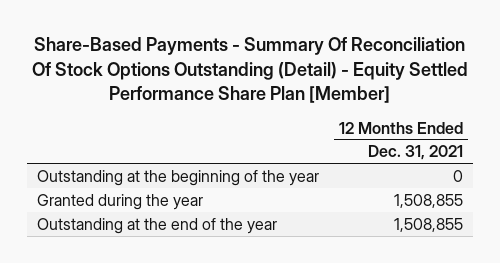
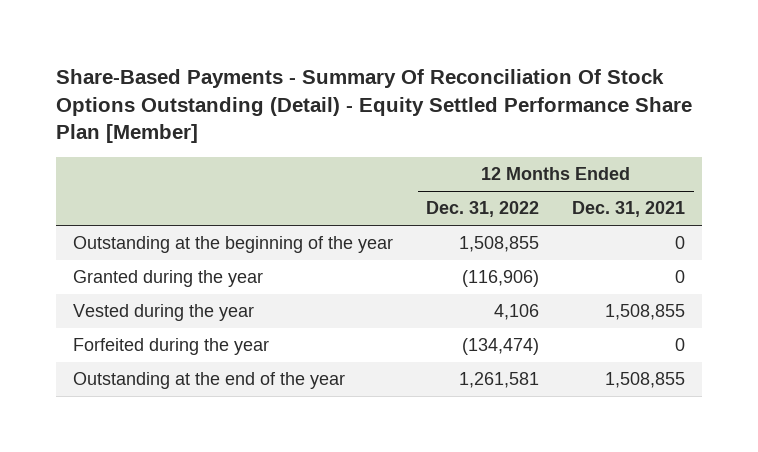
none -> [426,201,540,218] Dec. 31, 2022
[394,193,464,208] 1,508,855 -> [675,270,686,284] 0
none -> [72,304,254,322] Vested during the year
none -> [72,338,269,356] Forfeited during the year

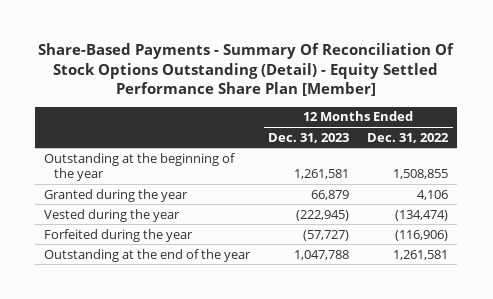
[572,201,686,218] Dec. 31, 2021 -> none
none -> [268,132,350,143] Dec. 31, 2023
[462,270,540,288] (116,906) -> [417,189,449,200] 4,106
[494,304,540,321] 4,106 -> [395,209,449,221] (134,474)
[462,338,540,356] (134,474) -> [395,229,449,241] (116,906)

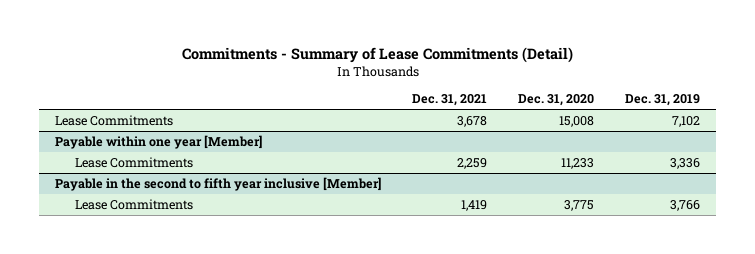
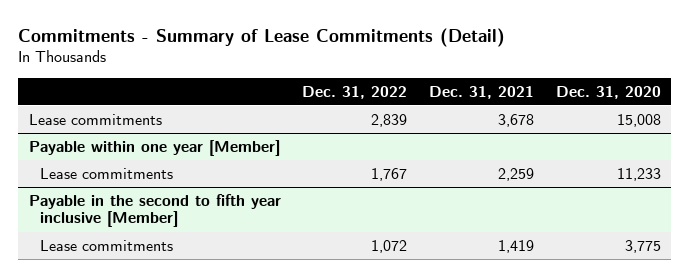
[625,94,701,107] Dec. 31, 2019 -> none
none -> [302,85,408,99] Dec. 31, 2022
[54,114,173,126] Lease Commitments -> [28,113,162,125] Lease commitments
[75,156,194,168] Lease Commitments -> [40,167,174,179] Lease commitments
[75,198,194,210] Lease Commitments -> [40,239,174,251] Lease commitments

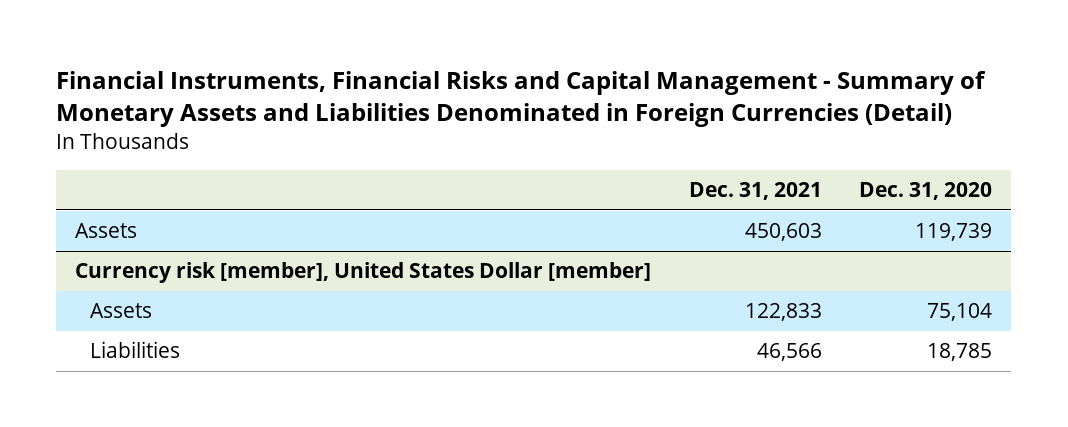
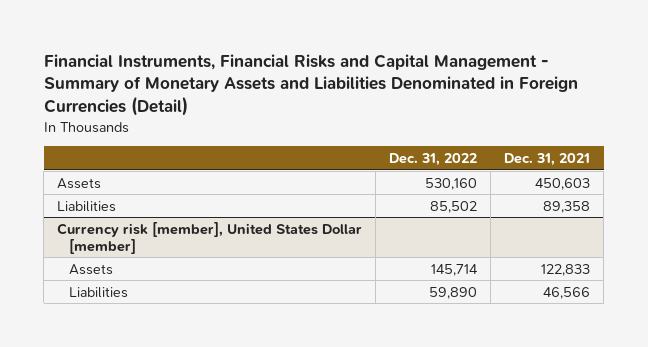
[859,182,993,201] Dec. 31, 2020 -> none
none -> [389,153,478,167] Dec. 31, 2022
none -> [57,200,117,212] Liabilities

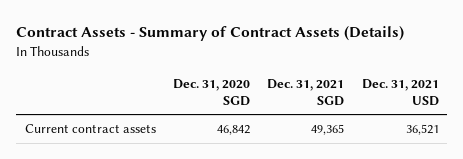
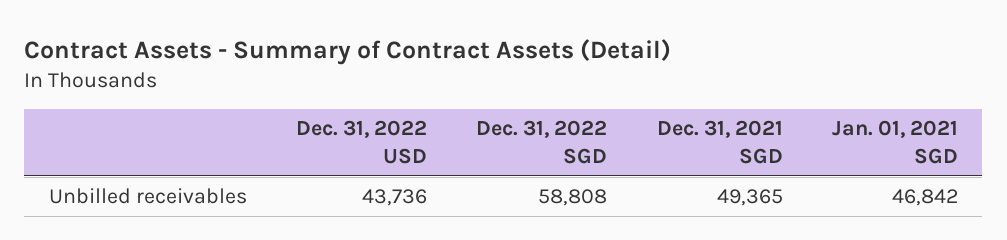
[16,26,405,42] Contract Assets - Summary of Contract Assets (Details) -> [24,39,672,66] Contract Assets - Summary of Contract Assets (Detail)
[173,78,251,106] Dec. 31, 2020 SGD -> none
[361,78,439,106] Dec. 31, 2021 USD -> none
none -> [296,120,428,165] Dec. 31, 2022 USD
none -> [476,120,608,165] Dec. 31, 2022 SGD
none -> [831,120,958,165] Jan. 01, 2021 SGD
[24,124,156,134] Current contract assets -> [48,188,247,205] Unbilled receivables

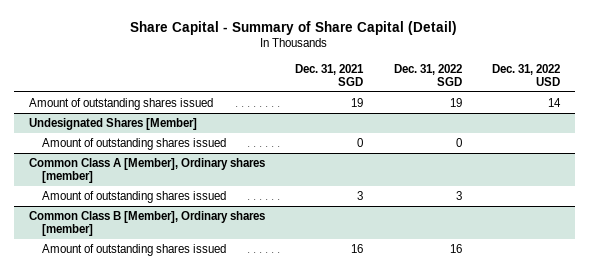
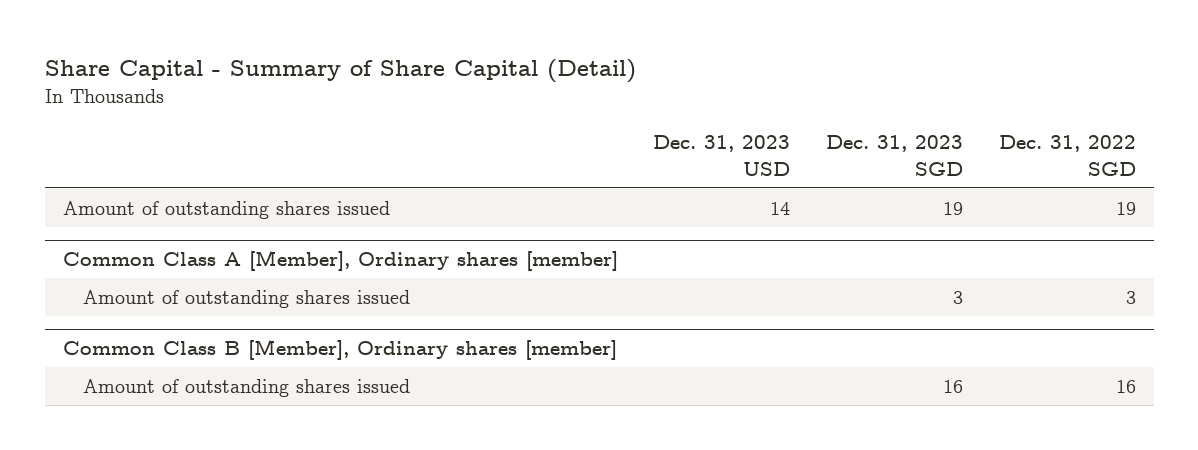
[295,63,365,87] Dec. 31, 2021 SGD -> none
[492,63,561,87] Dec. 31, 2022 USD -> none
none -> [653,135,791,176] Dec. 31, 2023 USD
none -> [826,135,964,176] Dec. 31, 2023 SGD
[28,117,197,130] Undesignated Shares [Member] -> none
[42,137,227,150] Amount of outstanding shares issued -> none

